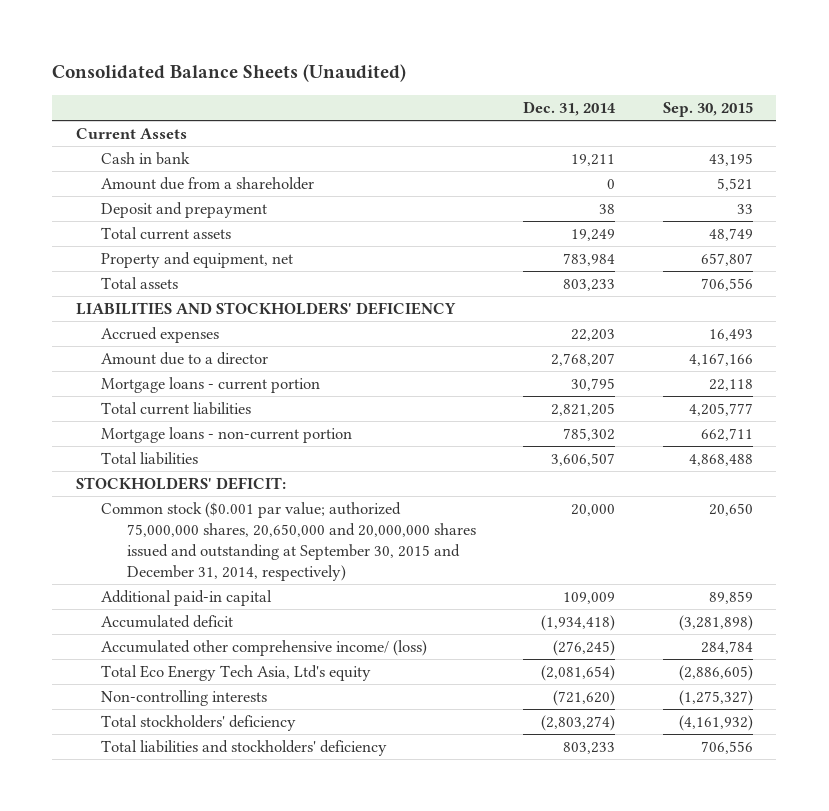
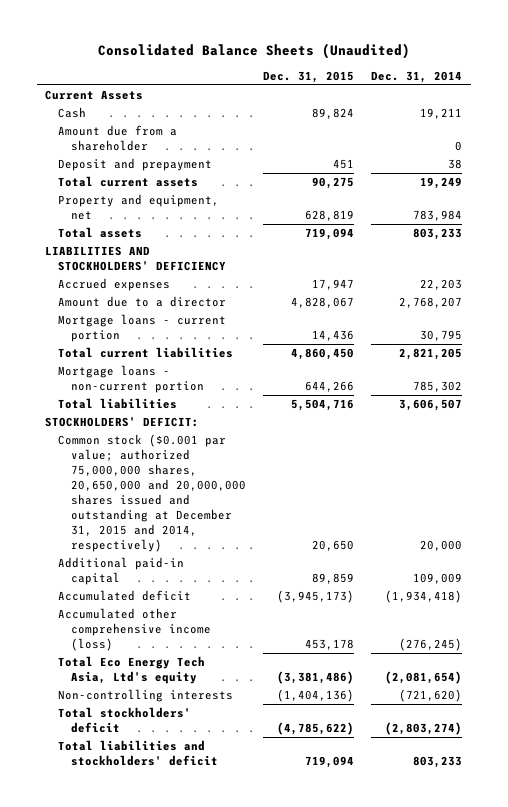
[662,102,753,118] Sep. 30, 2015 -> none
none -> [263,70,355,83] Dec. 31, 2015
[101,151,191,165] Cash in bank -> [58,107,87,119] Cash
[101,501,476,581] Common stock ($0.001 par value; authorized 75,000,000 shares, 20,650,000 and 20,000,000 shares issued and outstanding at September 30, 2015 and December 31, 2014, respectively) -> [58,434,247,552] Common stock ($0.001 par value; authorized 75,000,000 shares, 20,650,000 and 20,000,000 shares issued and outstanding at December 31, 2015 and 2014, respectively)
[101,639,428,656] Accumulated other comprehensive income/ (loss) -> [58,608,212,652] Accumulated other comprehensive income (loss)
[101,714,297,731] Total stockholders' deficiency -> [58,707,192,734] Total stockholders' deficit
[101,739,388,756] Total liabilities and stockholders' deficiency -> [58,740,219,767] Total liabilities and stockholders' deficit

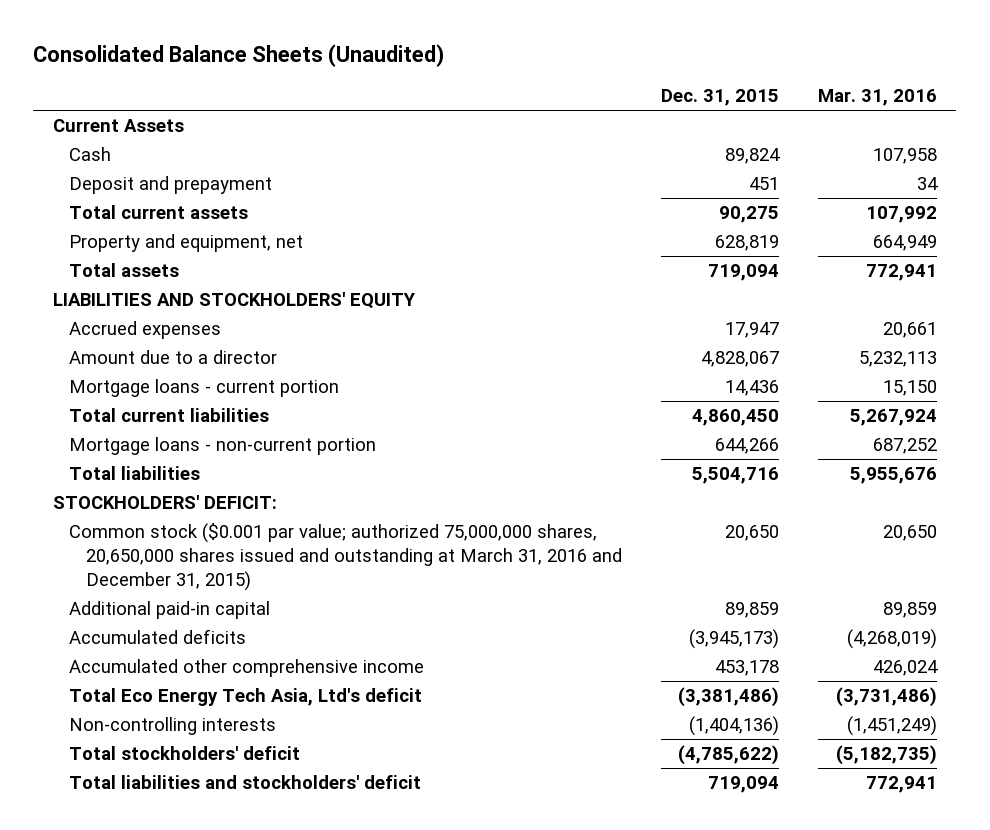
[371,70,463,83] Dec. 31, 2014 -> none
none -> [817,89,937,107] Mar. 31, 2016
[58,125,178,152] Amount due from a shareholder -> none
[45,246,227,272] LIABILITIES AND STOCKHOLDERS' DEFICIENCY -> [52,292,415,310] LIABILITIES AND STOCKHOLDERS' EQUITY
[58,434,247,552] Common stock ($0.001 par value; authorized 75,000,000 shares, 20,650,000 and 20,000,000 shares issued and outstanding at December 31, 2015 and 2014, respectively) -> [69,523,622,591] Common stock ($0.001 par value; authorized 75,000,000 shares, 20,650,000 shares issued and outstanding at March 31, 2016 and December 31, 2015)
[58,590,192,602] Accumulated deficit -> [69,629,247,645] Accumulated deficits
[58,608,212,652] Accumulated other comprehensive income (loss) -> [69,659,425,678] Accumulated other comprehensive income
[58,656,206,685] Total Eco Energy Tech Asia, Ltd's equity -> [69,688,423,707] Total Eco Energy Tech Asia, Ltd's deficit

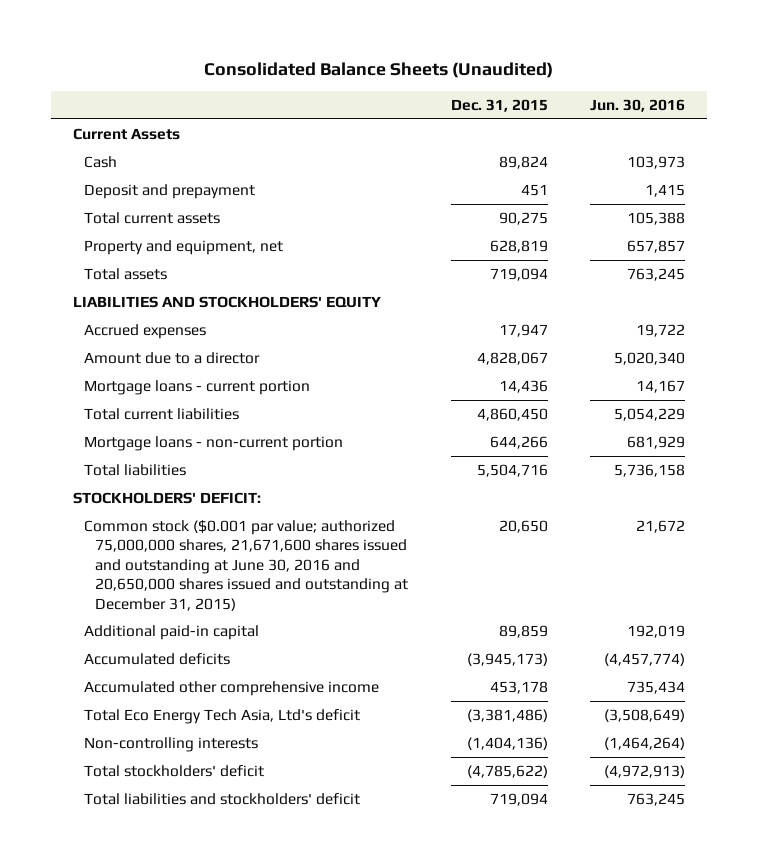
[817,89,937,107] Mar. 31, 2016 -> none
none -> [590,98,686,112] Jun. 30, 2016
[69,523,622,591] Common stock ($0.001 par value; authorized 75,000,000 shares, 20,650,000 shares issued and outstanding at March 31, 2016 and December 31, 2015) -> [83,519,408,611] Common stock ($0.001 par value; authorized 75,000,000 shares, 21,671,600 shares issued and outstanding at June 30, 2016 and 20,650,000 shares issued and outstanding at December 31, 2015)

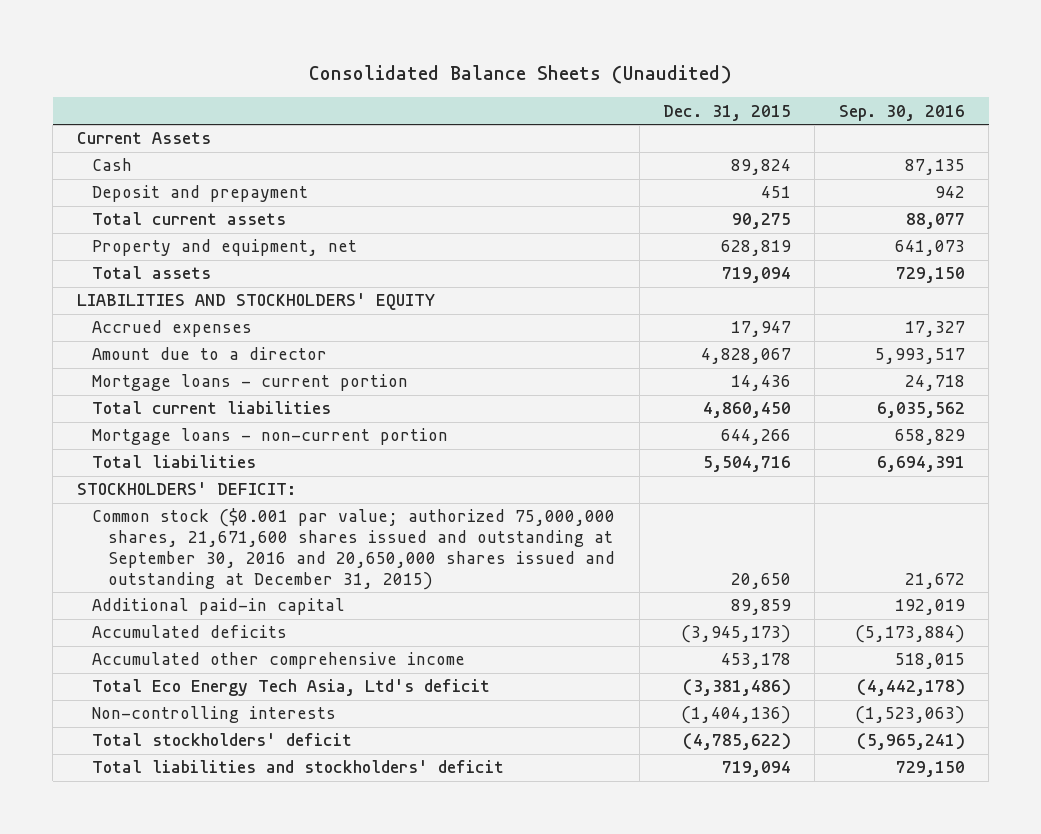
[590,98,686,112] Jun. 30, 2016 -> none
none -> [838,104,965,121] Sep. 30, 2016
[83,519,408,611] Common stock ($0.001 par value; authorized 75,000,000 shares, 21,671,600 shares issued and outstanding at June 30, 2016 and 20,650,000 shares issued and outstanding at December 31, 2015) -> [92,508,616,590] Common stock ($0.001 par value; authorized 75,000,000 shares, 21,671,600 shares issued and outstanding at September 30, 2016 and 20,650,000 shares issued and outstanding at December 31, 2015)

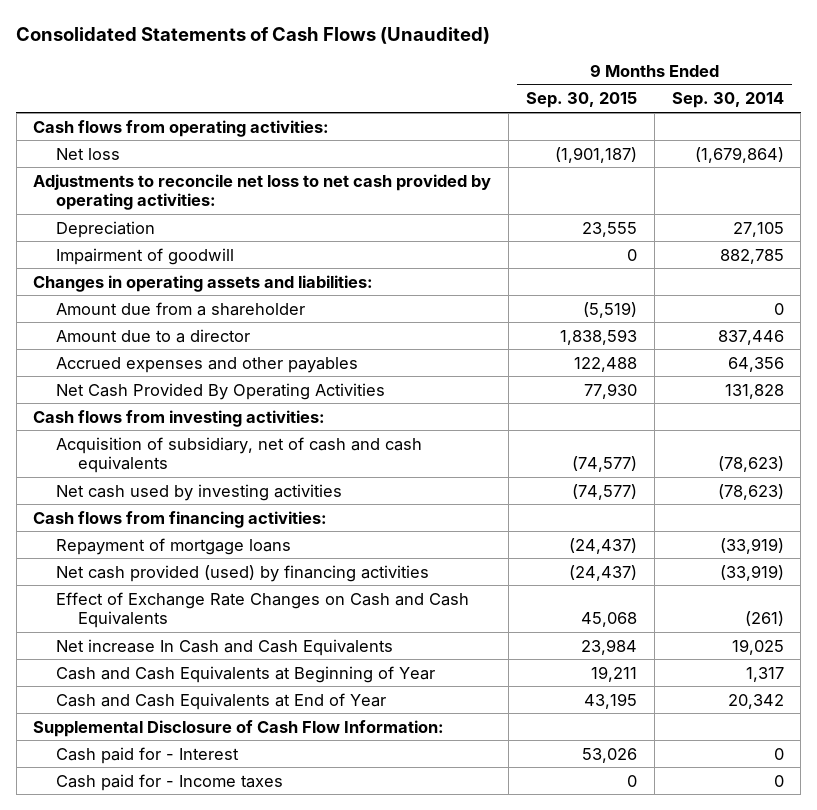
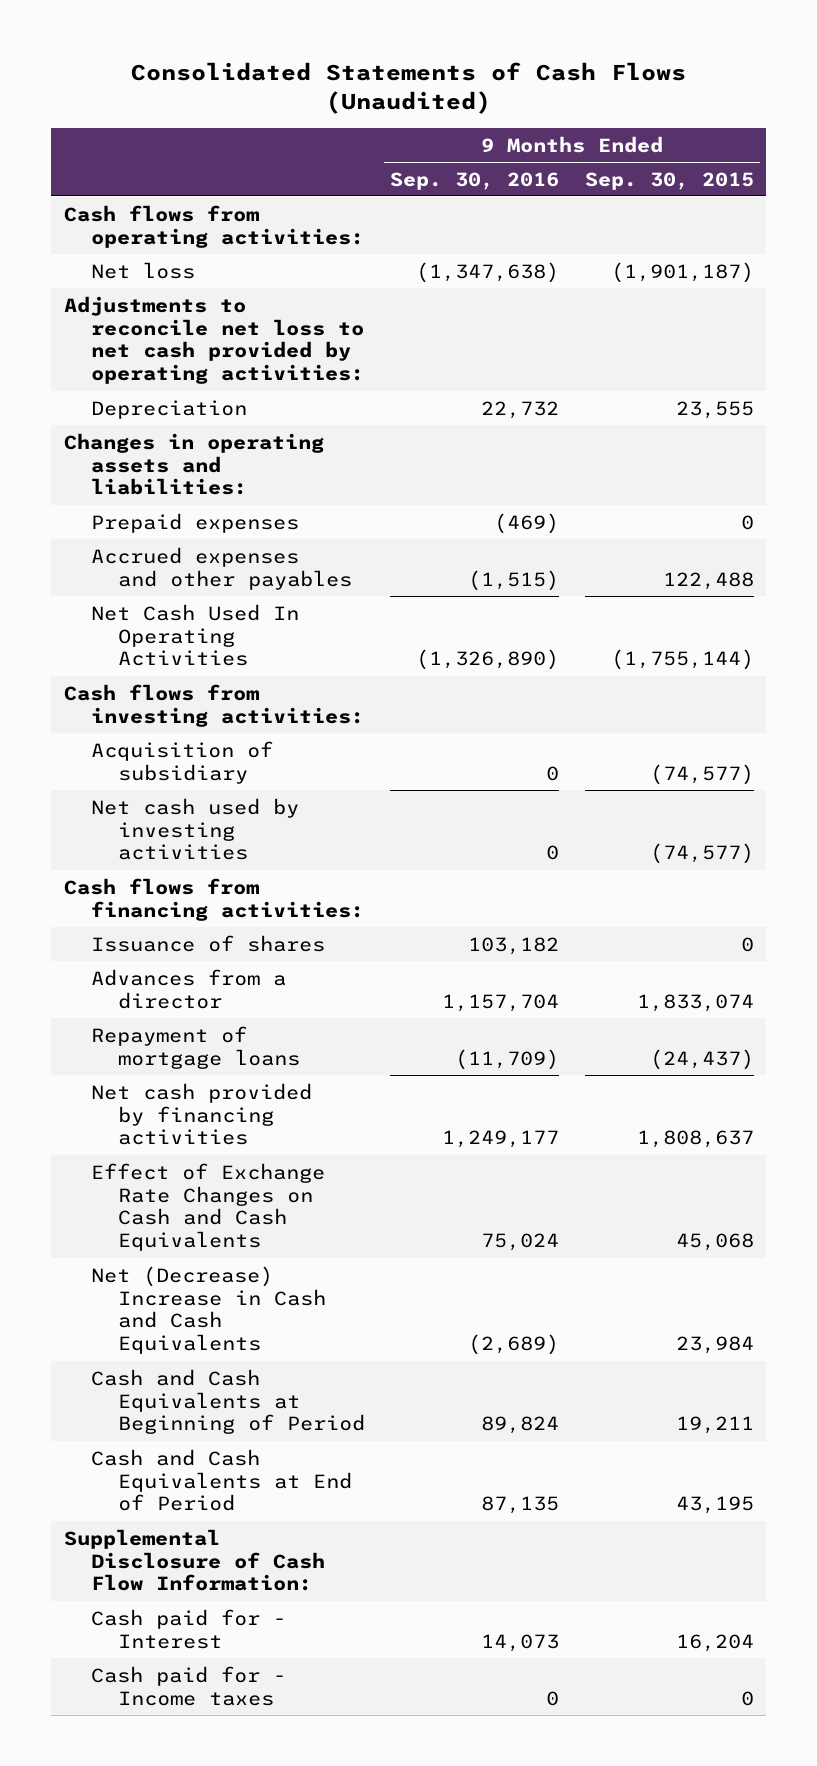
[671,92,784,109] Sep. 30, 2014 -> none
none -> [390,171,560,190] Sep. 30, 2016
[55,247,234,265] Impairment of goodwill -> none
[55,301,305,316] Amount due from a shareholder -> none
[55,328,250,343] Amount due to a director -> none
none -> [90,512,299,533] Prepaid expenses
[55,382,385,400] Net Cash Provided By Operating Activities -> [90,603,299,667] Net Cash Used In Operating Activities
[584,382,638,399] 77,930 -> [610,649,754,671] (1,755,144)
[55,436,422,474] Acquisition of subsidiary, net of cash and cash equivalents -> [90,740,273,784] Acquisition of subsidiary
none -> [90,934,325,952] Issuance of shares
none -> [90,968,286,1009] Advances from a director
[55,564,429,582] Net cash provided (used) by financing activities -> [90,1082,312,1146] Net cash provided by financing activities
[569,564,638,581] (24,437) -> [636,1130,754,1149] 1,808,637
[55,638,393,656] Net increase In Cash and Cash Equivalents -> [90,1265,326,1355] Net (Decrease) Increase in Cash and Cash Equivalents
[55,665,435,683] Cash and Cash Equivalents at Beginning of Year -> [90,1368,365,1435] Cash and Cash Equivalents at Beginning of Period
[55,692,386,710] Cash and Cash Equivalents at End of Year -> [90,1448,352,1512] Cash and Cash Equivalents at End of Period
[582,747,638,763] 53,026 -> [675,1633,754,1652] 16,204

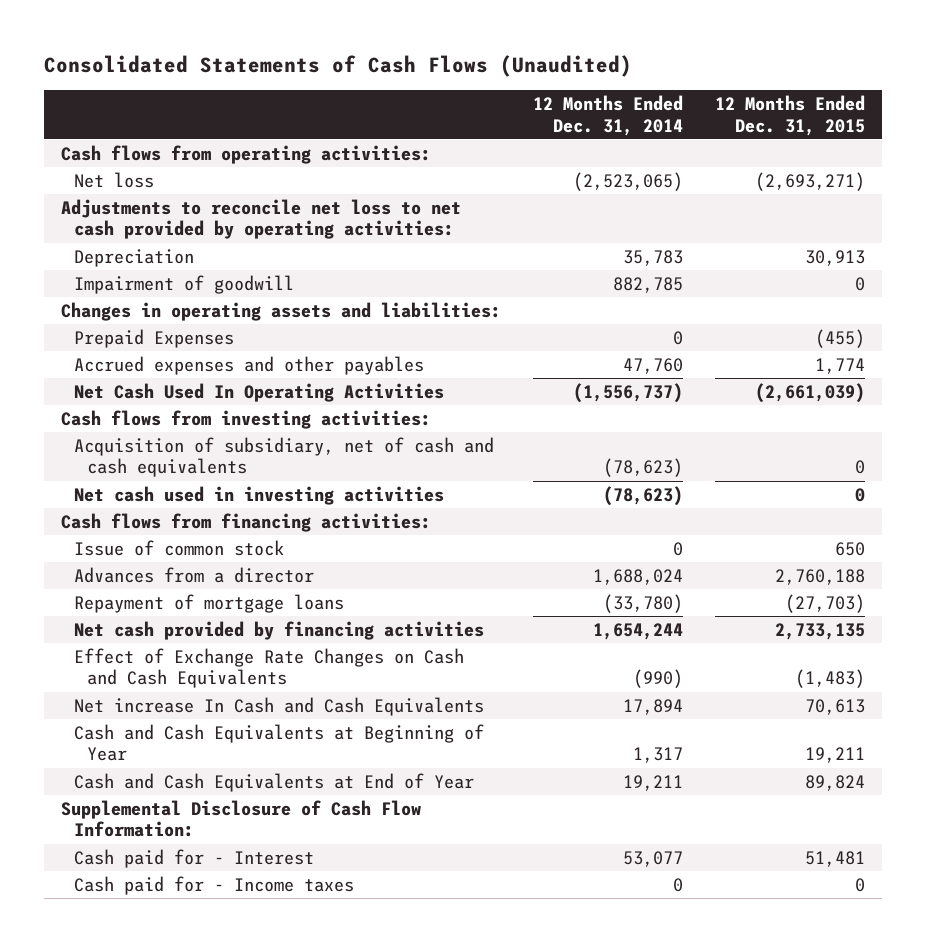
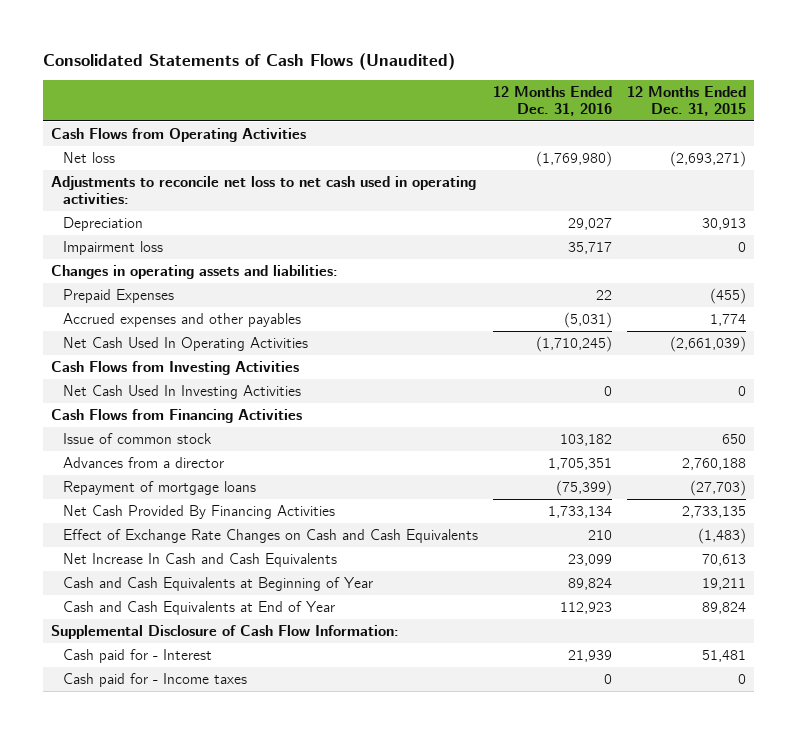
[532,95,683,136] 12 Months Ended Dec. 31, 2014 -> none
none -> [493,86,613,116] 12 Months Ended Dec. 31, 2016
[60,144,431,164] Cash flows from operating activities: -> [50,127,306,142] Cash Flows from Operating Activities
[60,198,461,240] Adjustments to reconcile net loss to net cash provided by operating activities: -> [50,175,476,204] Adjustments to reconcile net loss to net cash used in operating activities:
[73,274,294,294] Impairment of goodwill -> none
none -> [63,240,164,255] Impairment loss
[73,436,494,478] Acquisition of subsidiary, net of cash and cash equivalents -> none
[60,409,431,429] Cash flows from investing activities: -> [50,360,299,375] Cash Flows from Investing Activities
[73,485,444,505] Net cash used in investing activities -> [63,384,302,399] Net Cash Used In Investing Activities
[60,512,431,532] Cash flows from financing activities: -> [50,408,302,423] Cash Flows from Financing Activities
[73,620,484,640] Net cash provided by financing activities -> [63,504,336,519] Net Cash Provided By Financing Activities
[73,696,484,716] Net increase In Cash and Cash Equivalents -> [63,552,338,567] Net Increase In Cash and Cash Equivalents

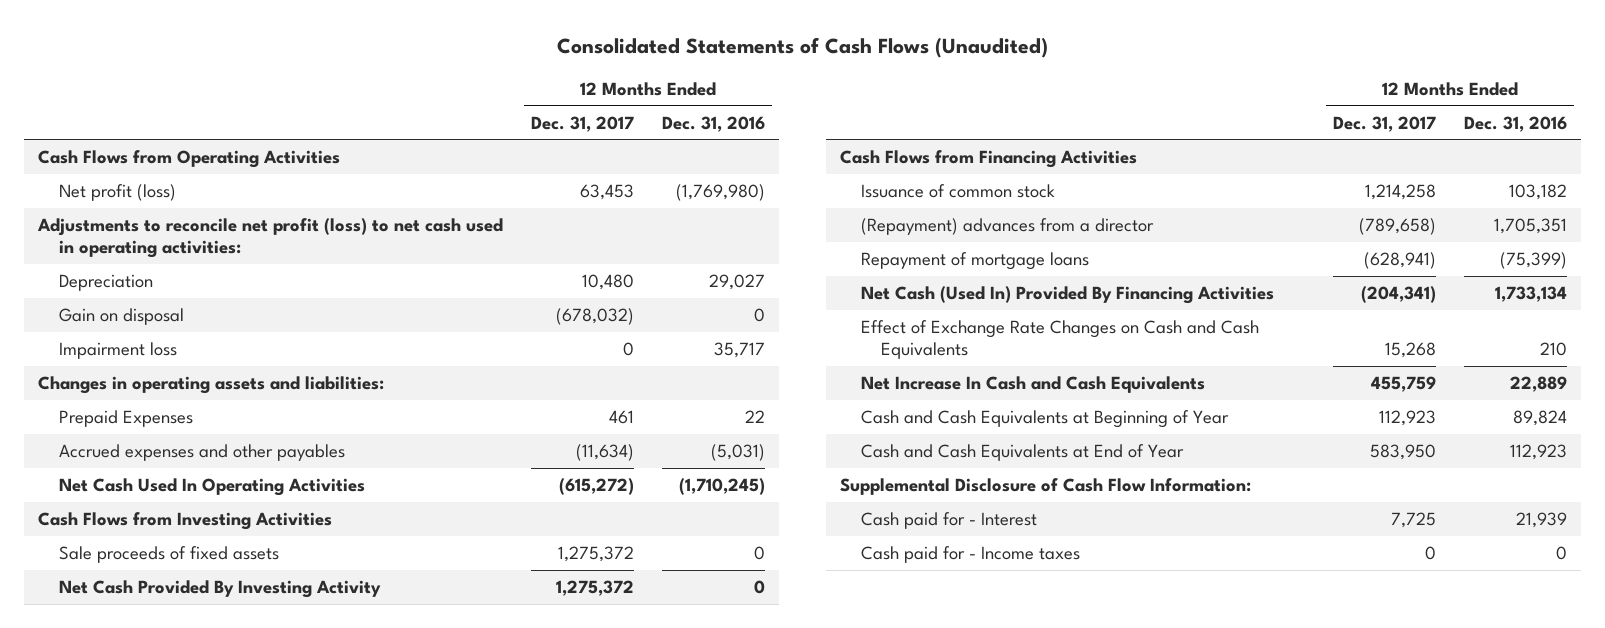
[627,86,747,116] 12 Months Ended Dec. 31, 2015 -> none
none -> [531,115,635,132] Dec. 31, 2017
[63,151,116,163] Net loss -> [58,183,176,201] Net profit (loss)
[50,175,476,204] Adjustments to reconcile net loss to net cash used in operating activities: -> [37,217,504,259] Adjustments to reconcile net profit (loss) to net cash used in operating activities:
none -> [58,307,184,325] Gain on disposal
none -> [58,545,279,563] Sale proceeds of fixed assets
[63,384,302,399] Net Cash Used In Investing Activities -> [58,579,381,598] Net Cash Provided By Investing Activity
[63,432,213,444] Issue of common stock -> [860,183,1055,198] Issuance of common stock
[63,456,225,468] Advances from a director -> [860,217,1154,235] (Repayment) advances from a director
[63,504,336,519] Net Cash Provided By Financing Activities -> [860,285,1274,304] Net Cash (Used In) Provided By Financing Activities
[568,553,613,566] 23,099 -> [1510,375,1568,392] 22,889

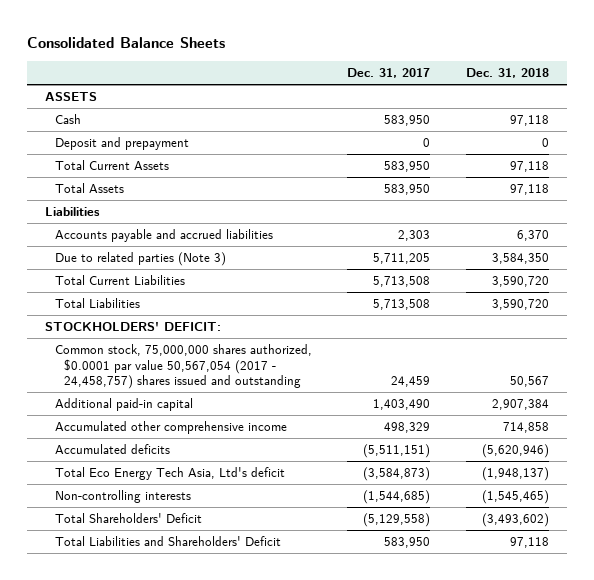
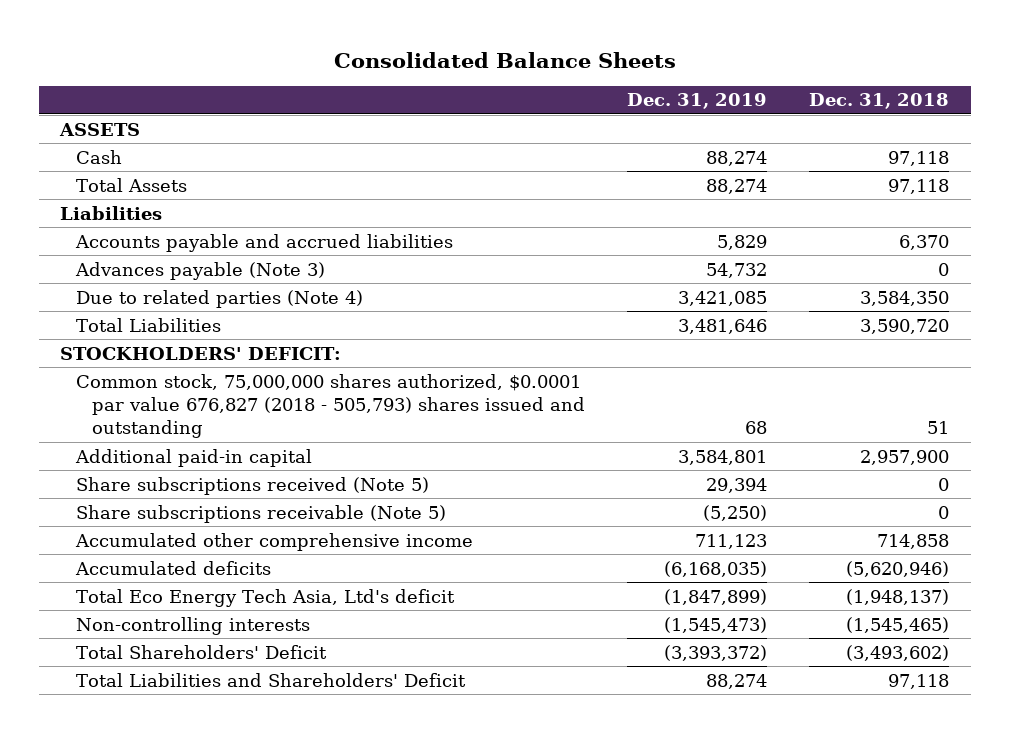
[347,68,431,79] Dec. 31, 2017 -> none
none -> [627,93,768,110] Dec. 31, 2019
[54,137,189,151] Deposit and prepayment -> none
[54,160,169,171] Total Current Assets -> none
[54,275,185,286] Total Current Liabilities -> none
none -> [75,261,326,280] Advances payable (Note 3)
[54,252,226,267] Due to related parties (Note 3) -> [76,289,364,308] Due to related parties (Note 4)
[54,344,312,390] Common stock, 75,000,000 shares authorized, $0.0001 par value 50,567,054 (2017 - 24,458,757) shares issued and outstanding -> [76,373,586,439] Common stock, 75,000,000 shares authorized, $0.0001 par value 676,827 (2018 - 505,793) shares issued and outstanding
[510,376,550,388] 50,567 -> [927,421,950,435] 51
[492,399,550,411] 2,907,384 -> [860,449,950,465] 2,957,900
none -> [76,476,430,495] Share subscriptions received (Note 5)
none -> [76,504,447,523] Share subscriptions receivable (Note 5)

